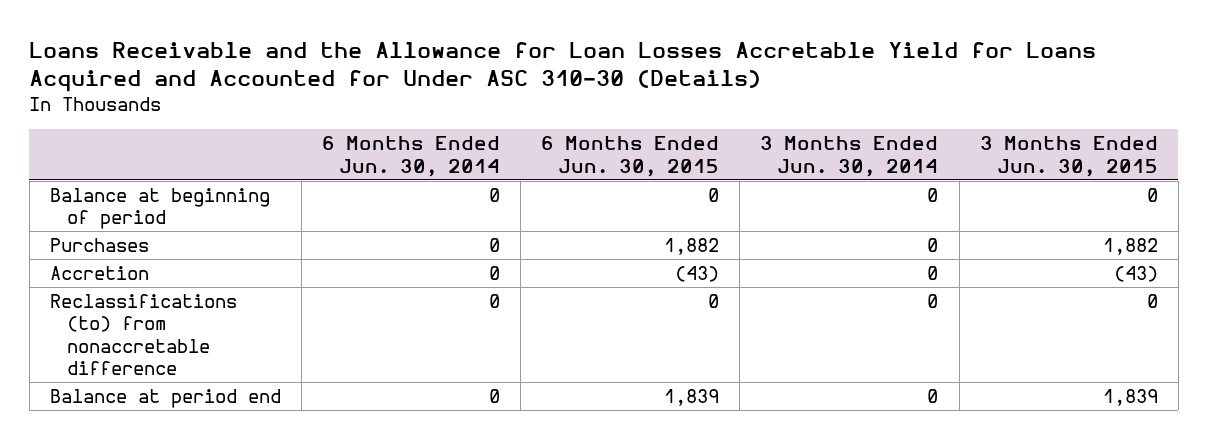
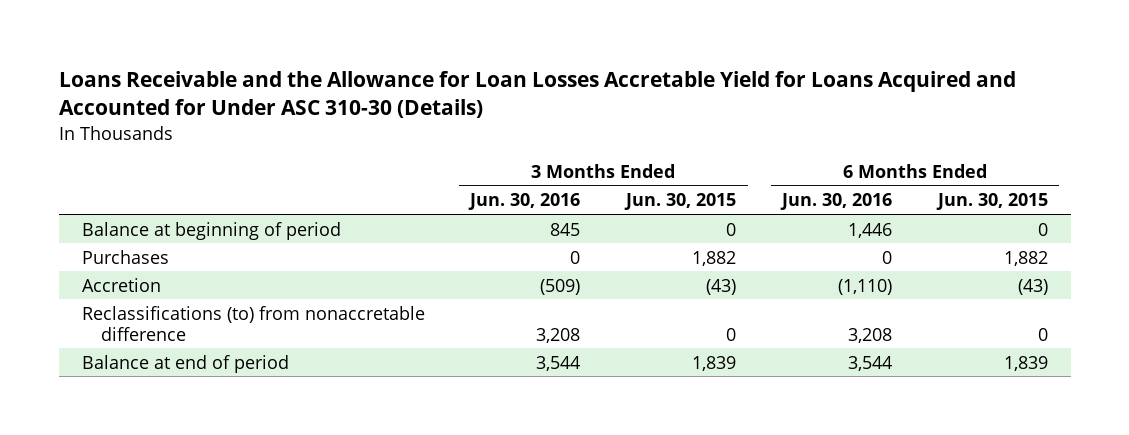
[322,136,501,177] 6 Months Ended Jun. 30, 2014 -> none
[760,136,939,177] 3 Months Ended Jun. 30, 2014 -> none
none -> [468,193,581,211] Jun. 30, 2016
none -> [780,193,893,211] Jun. 30, 2016
[49,388,281,408] Balance at period end -> [81,354,289,373] Balance at end of period

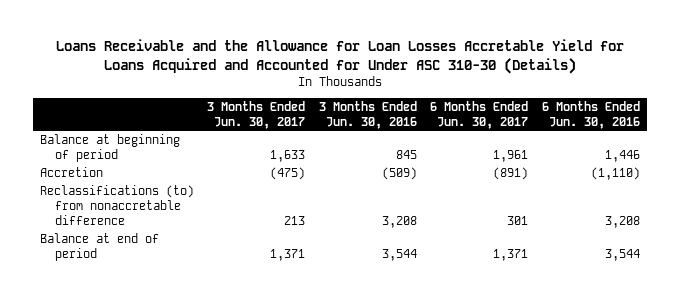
[624,193,737,211] Jun. 30, 2015 -> none
[935,193,1048,211] Jun. 30, 2015 -> none
none -> [207,100,306,129] 3 Months Ended Jun. 30, 2017
none -> [430,100,529,129] 6 Months Ended Jun. 30, 2017
[81,249,169,264] Purchases -> none

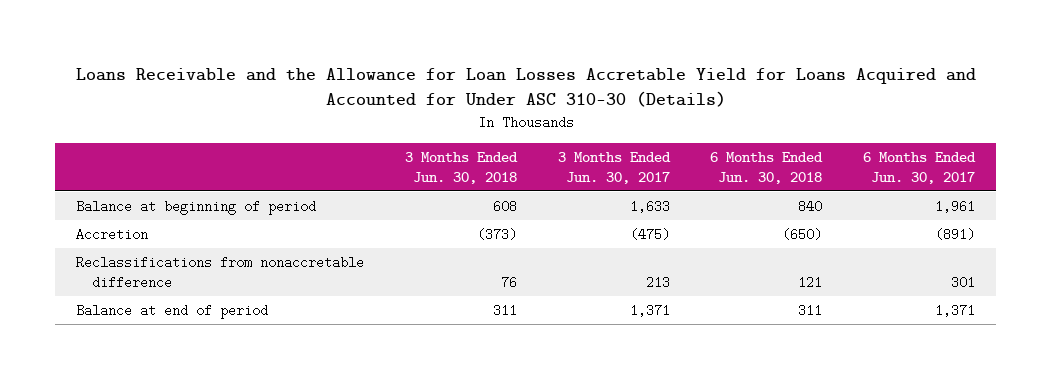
[318,100,417,129] 3 Months Ended Jun. 30, 2016 -> none
[541,100,640,129] 6 Months Ended Jun. 30, 2016 -> none
none -> [404,151,518,184] 3 Months Ended Jun. 30, 2018
none -> [710,151,824,184] 6 Months Ended Jun. 30, 2018
[39,185,194,226] Reclassifications (to) from nonaccretable difference -> [75,255,364,289] Reclassifications from nonaccretable difference

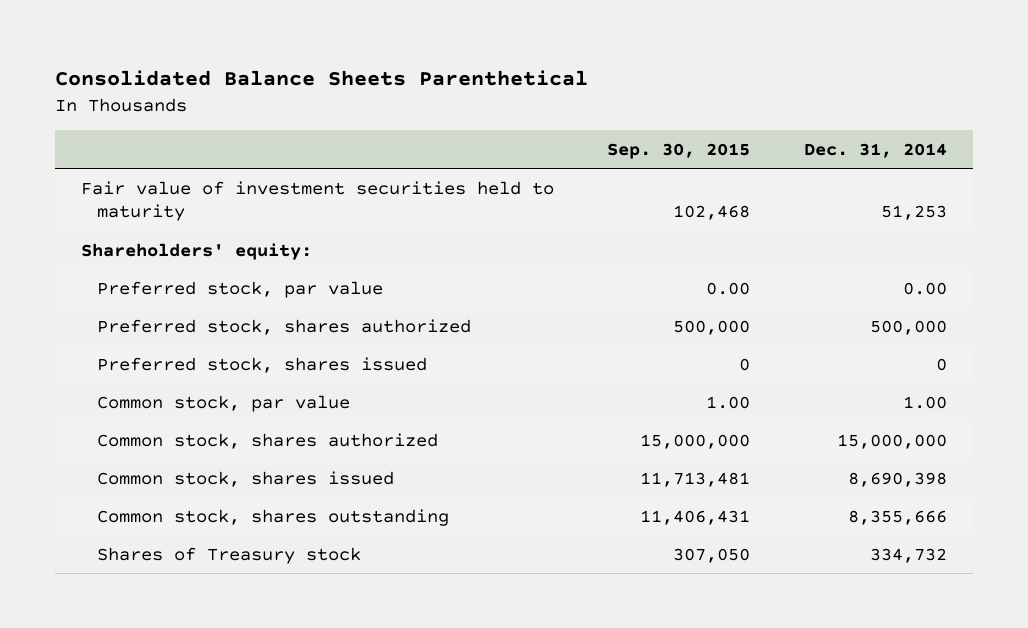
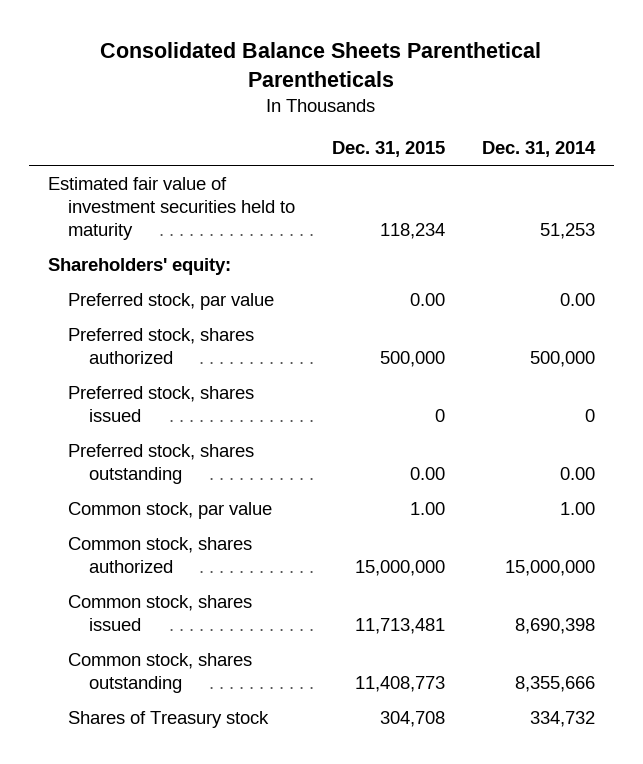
[54,69,588,86] Consolidated Balance Sheets Parenthetical -> [100,42,542,87] Consolidated Balance Sheets Parenthetical Parentheticals
[607,142,751,159] Sep. 30, 2015 -> none
none -> [332,141,446,158] Dec. 31, 2015
[81,180,555,222] Fair value of investment securities held to maturity -> [47,176,296,240] Estimated fair value of investment securities held to maturity
none -> [68,443,255,484] Preferred stock, shares outstanding

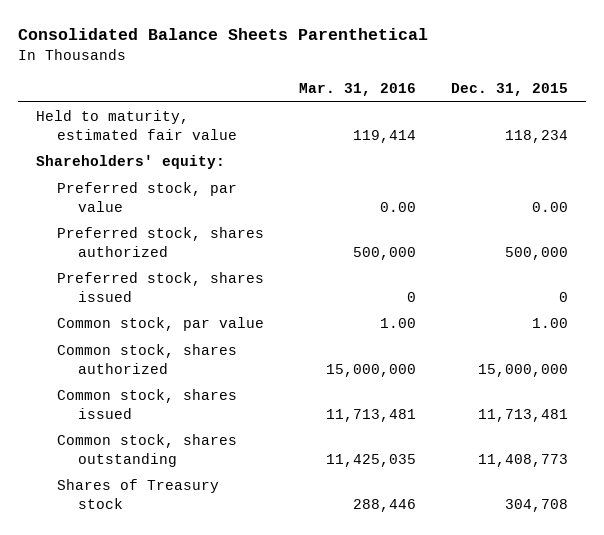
[100,42,542,87] Consolidated Balance Sheets Parenthetical Parentheticals -> [17,28,428,41] Consolidated Balance Sheets Parenthetical
[482,141,597,158] Dec. 31, 2014 -> none
none -> [298,83,416,97] Mar. 31, 2016
[47,176,296,240] Estimated fair value of investment securities held to maturity -> [35,110,237,140] Held to maturity, estimated fair value
[68,443,255,484] Preferred stock, shares outstanding -> none

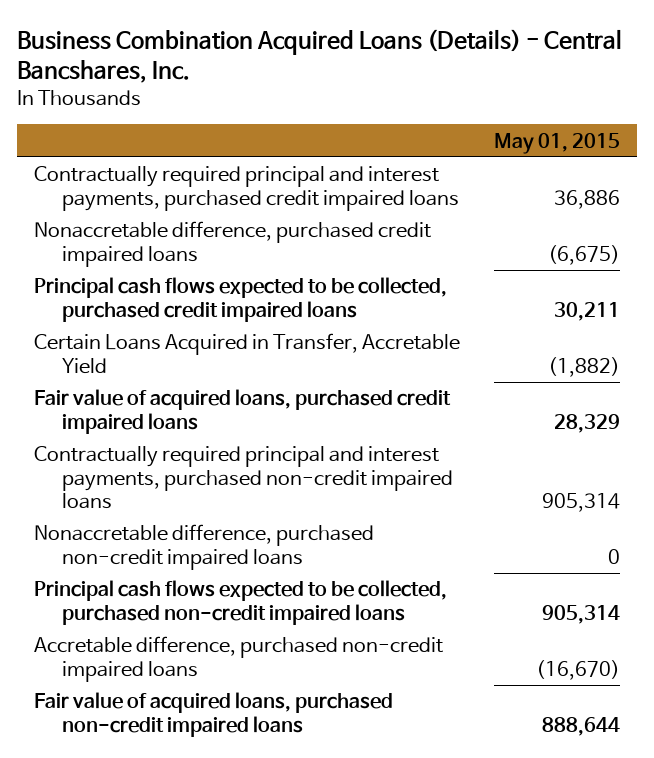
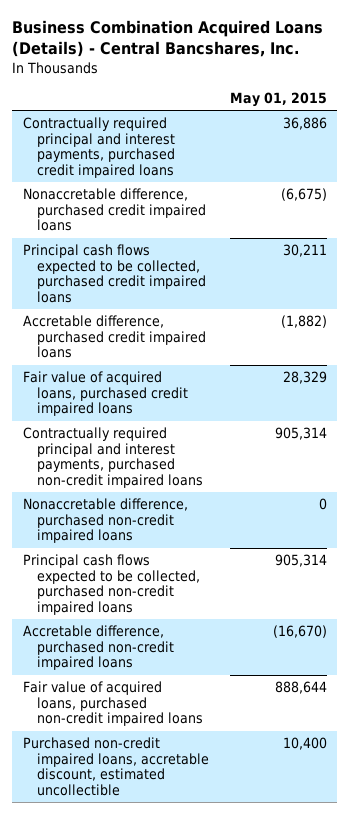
[34,333,461,374] Certain Loans Acquired in Transfer, Accretable Yield -> [22,315,206,359] Accretable difference, purchased credit impaired loans
none -> [22,737,209,797] Purchased non-credit impaired loans, accretable discount, estimated uncollectible

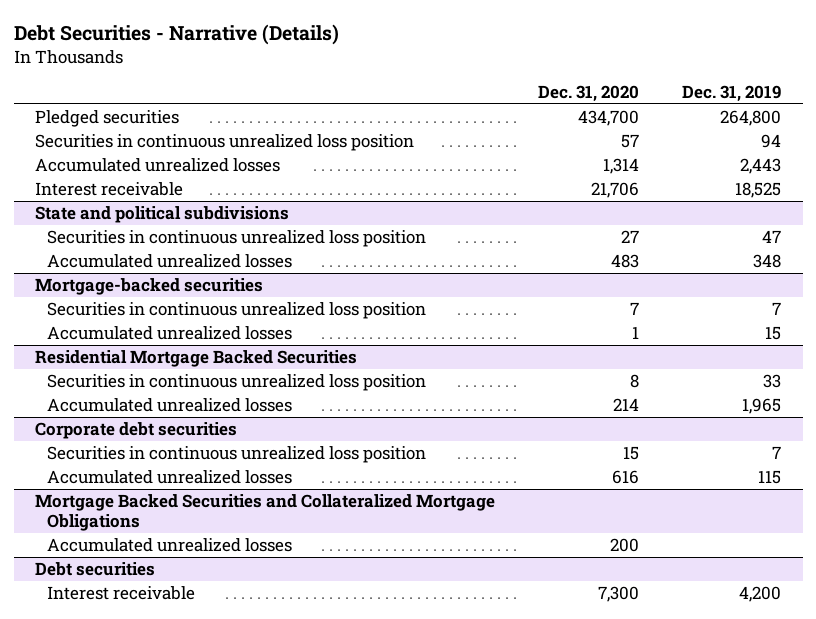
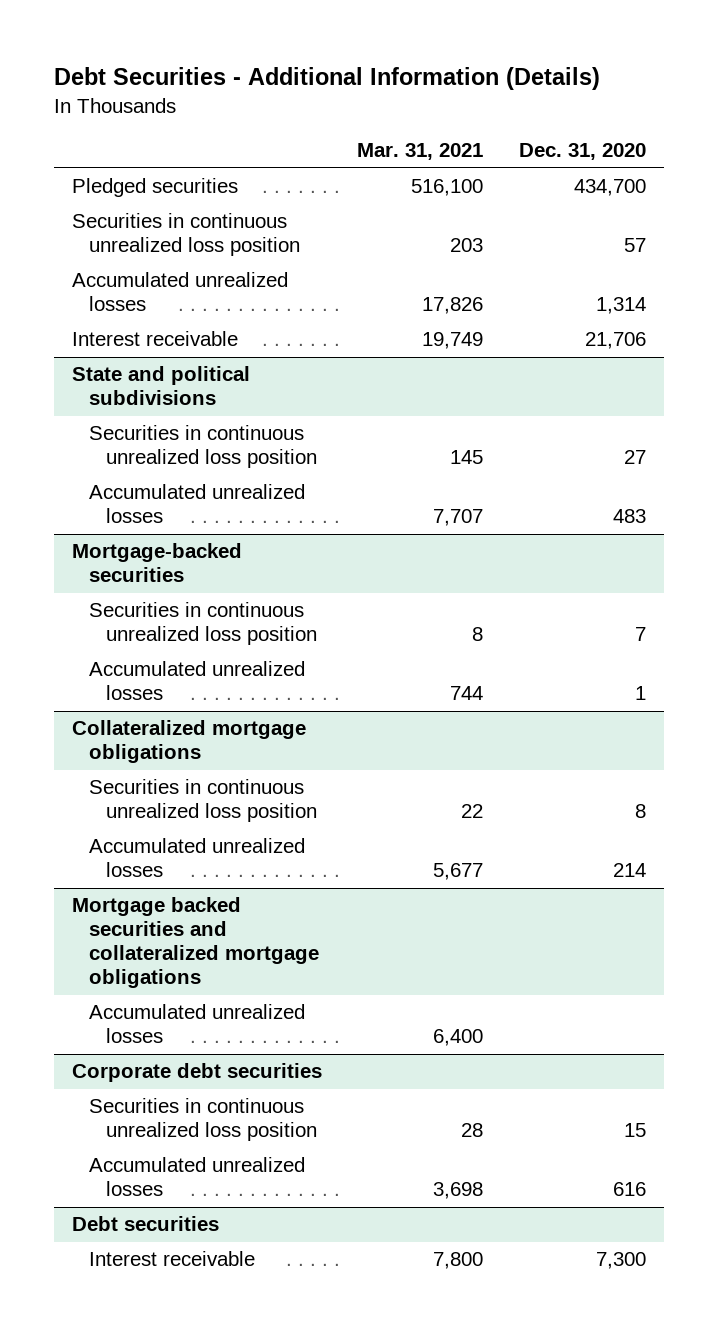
[13,23,339,45] Debt Securities - Narrative (Details) -> [53,67,600,91] Debt Securities - Additional Information (Details)
[682,84,782,102] Dec. 31, 2019 -> none
none -> [357,143,484,161] Mar. 31, 2021
[35,350,358,368] Residential Mortgage Backed Securities -> [71,720,306,764] Collateralized mortgage obligations
none -> [71,897,319,989] Mortgage backed securities and collateralized mortgage obligations
none -> [88,1004,305,1044] Accumulated unrealized losses
[35,494,496,531] Mortgage Backed Securities and Collateralized Mortgage Obligations -> none
[47,538,293,553] Accumulated unrealized losses -> none

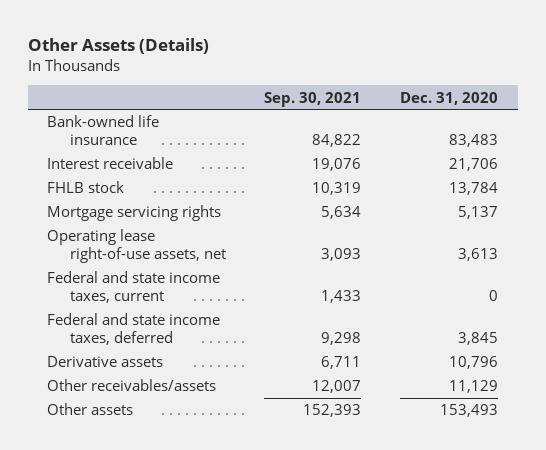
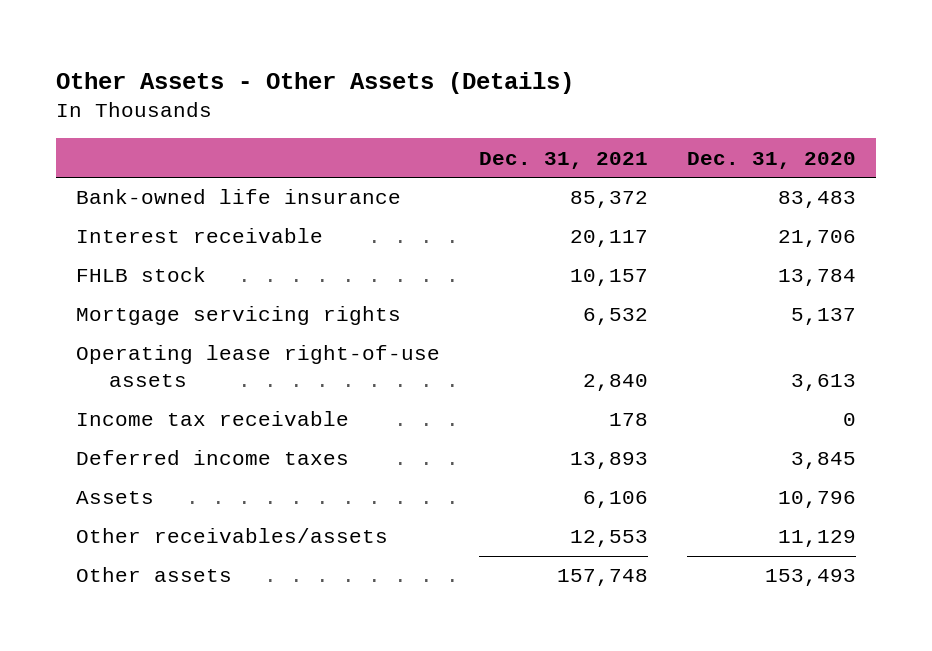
[27,37,209,54] Other Assets (Details) -> [56,71,575,94] Other Assets - Other Assets (Details)
[264,91,362,107] Sep. 30, 2021 -> none
none -> [479,151,649,169] Dec. 31, 2021
[47,229,226,264] Operating lease right-of-use assets, net -> [75,345,440,388] Operating lease right-of-use assets
[47,271,221,304] Federal and state income taxes, current -> [75,411,349,427] Income tax receivable
[47,313,221,346] Federal and state income taxes, deferred -> [75,450,349,466] Deferred income taxes
[47,356,164,368] Derivative assets -> [75,491,154,505] Assets

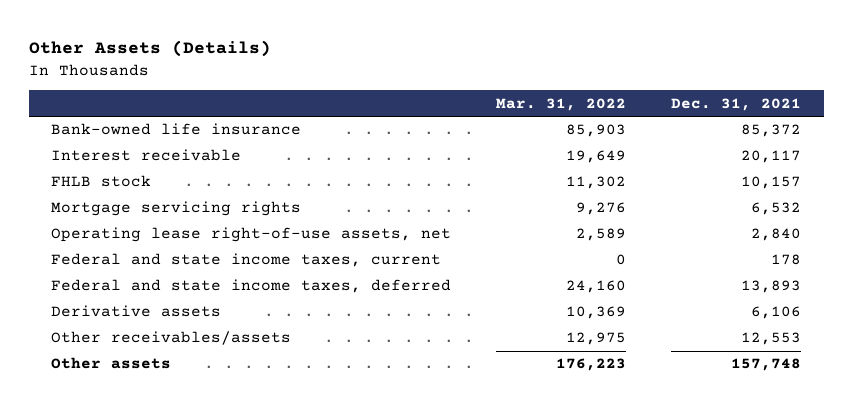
[56,71,575,94] Other Assets - Other Assets (Details) -> [28,40,271,58] Other Assets (Details)
[687,151,857,169] Dec. 31, 2020 -> none
none -> [496,97,627,111] Mar. 31, 2022
[75,345,440,388] Operating lease right-of-use assets -> [51,227,452,243] Operating lease right-of-use assets, net
[75,411,349,427] Income tax receivable -> [51,253,442,268] Federal and state income taxes, current
[75,450,349,466] Deferred income taxes -> [51,279,452,294] Federal and state income taxes, deferred
[75,491,154,505] Assets -> [51,305,222,318] Derivative assets

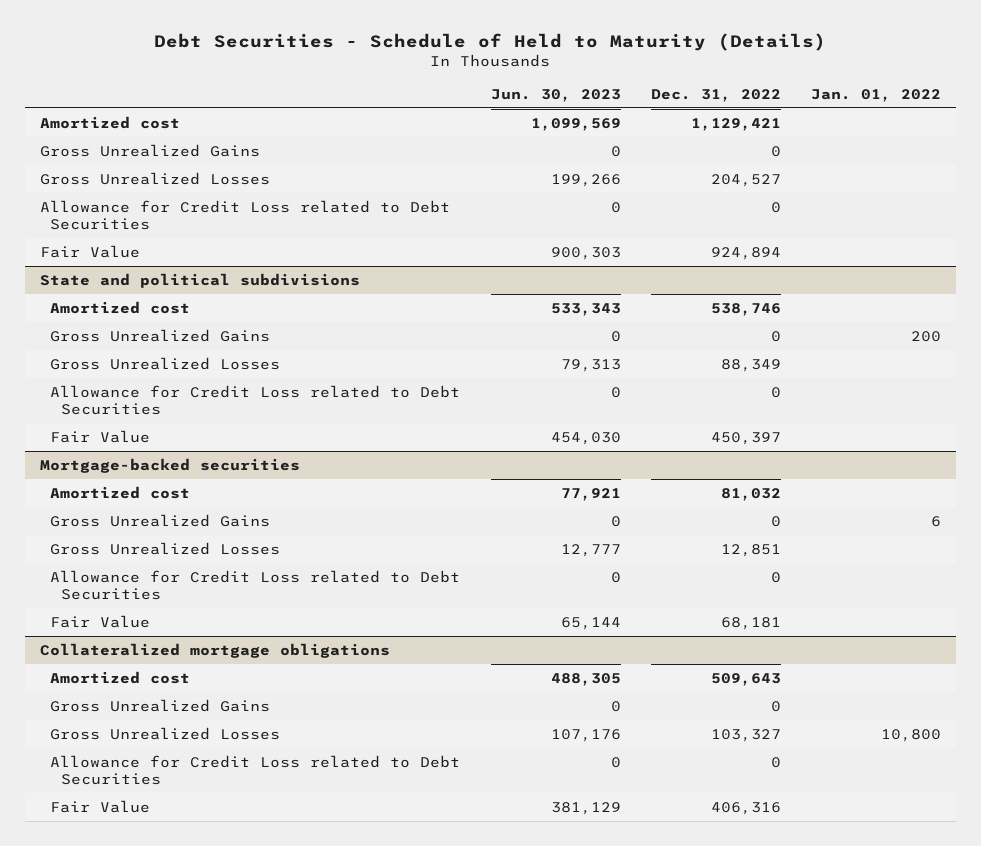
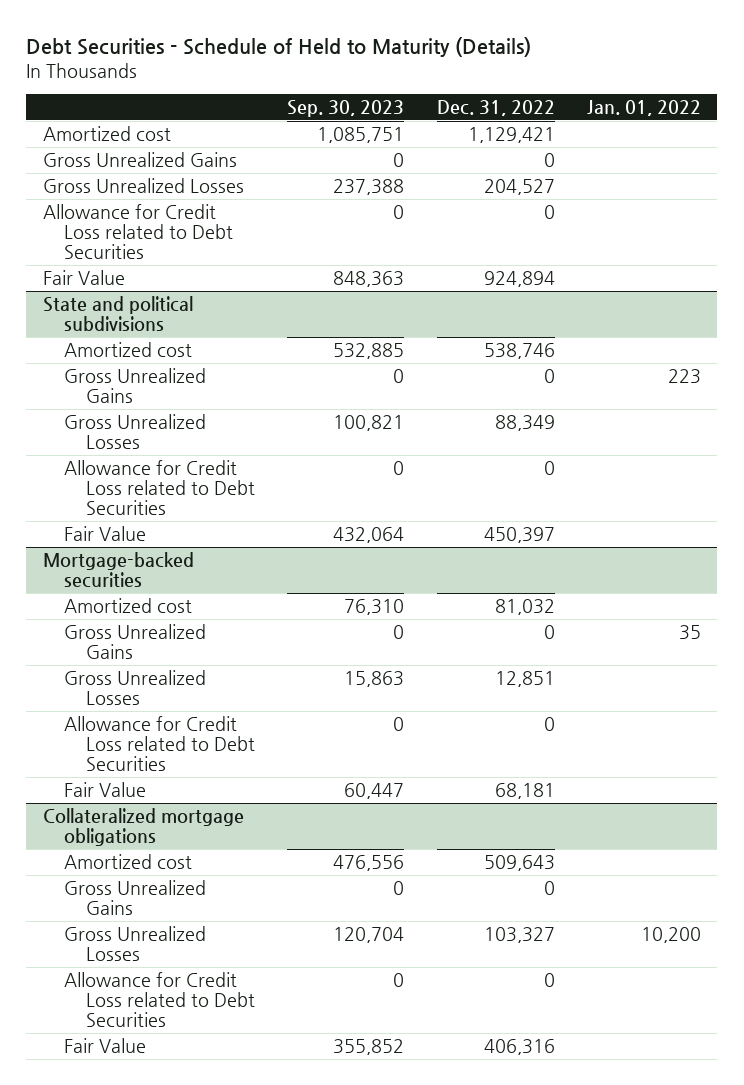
[490,88,621,102] Jun. 30, 2023 -> none
none -> [287,99,405,117] Sep. 30, 2023
[911,330,942,342] 200 -> [667,369,701,385] 223
[931,515,942,527] 6 -> [678,625,701,641] 35
[881,728,942,742] 10,800 -> [640,927,701,944] 10,200

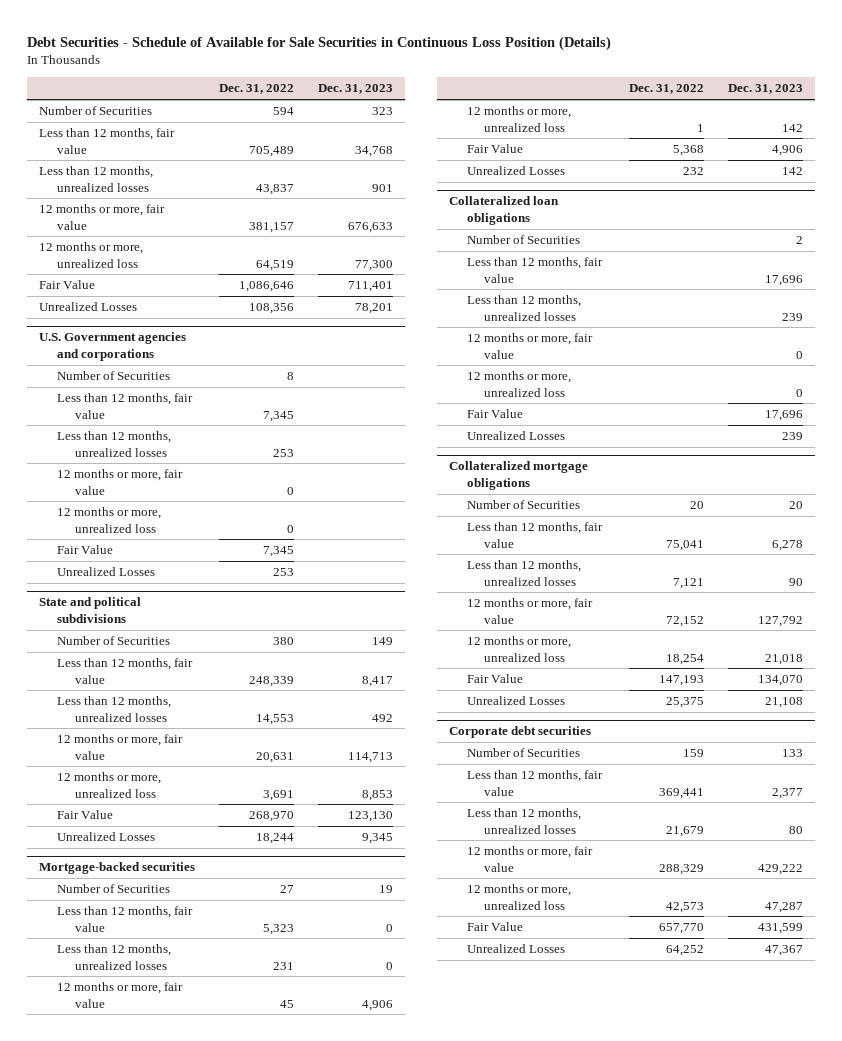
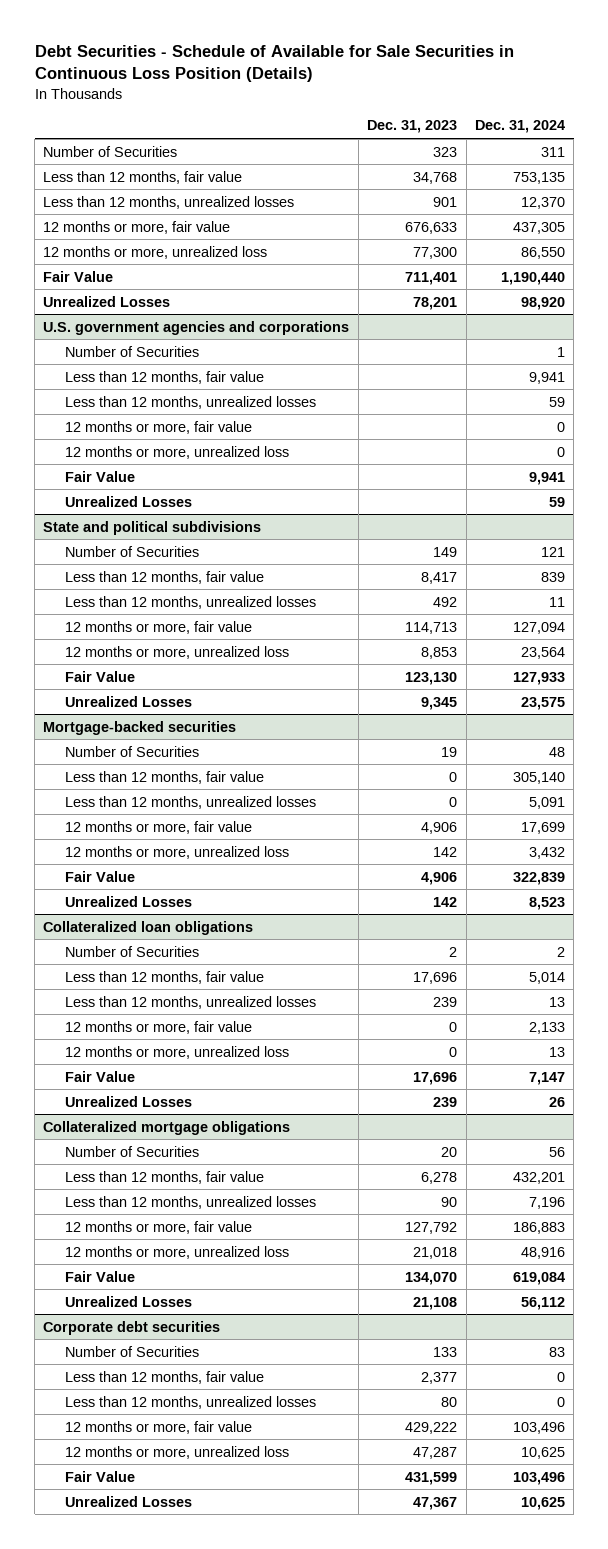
[219,84,295,95] Dec. 31, 2022 -> none
none -> [474,120,565,134] Dec. 31, 2024
[39,332,187,361] U.S. Government agencies and corporations -> [43,320,350,335] U.S. government agencies and corporations

